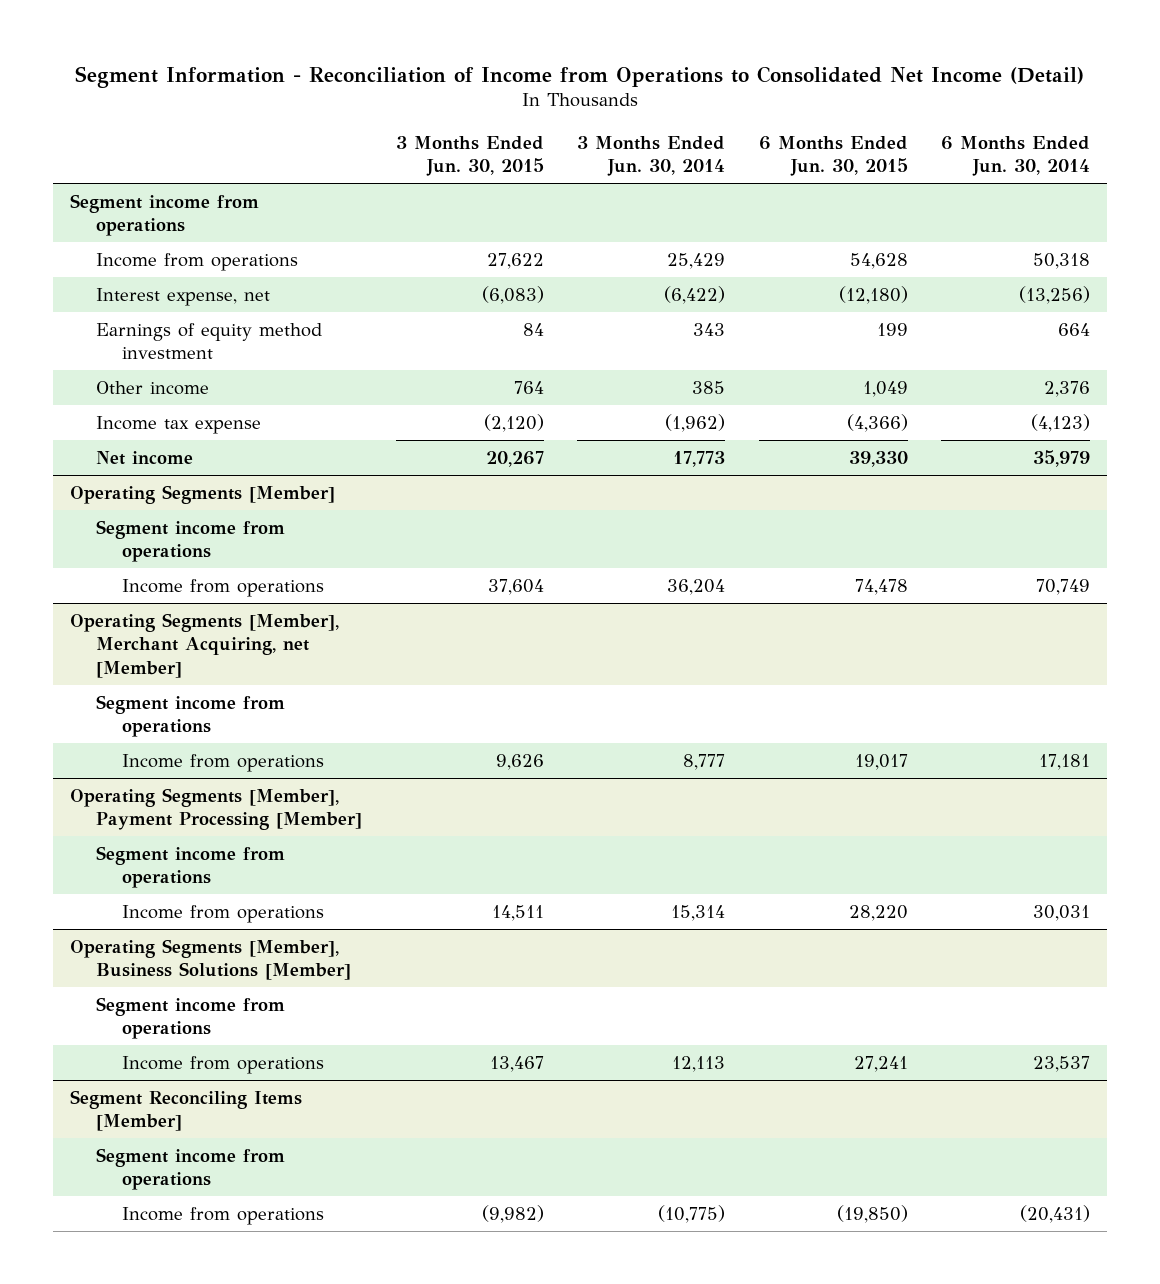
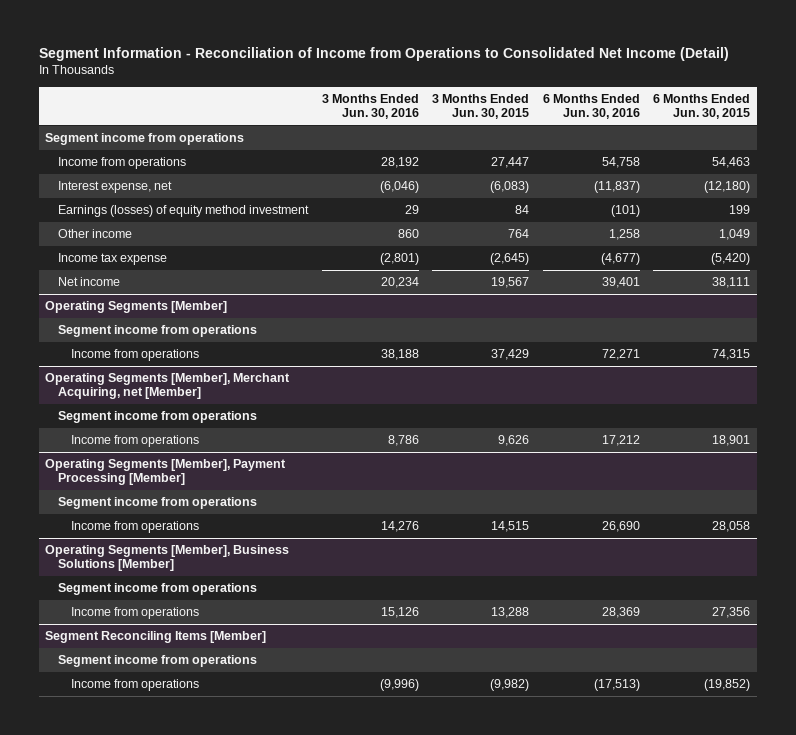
[577,135,726,177] 3 Months Ended Jun. 30, 2014 -> none
[941,135,1091,177] 6 Months Ended Jun. 30, 2014 -> none
none -> [321,93,419,120] 3 Months Ended Jun. 30, 2016
none -> [542,93,640,120] 6 Months Ended Jun. 30, 2016
[486,252,544,269] 27,622 -> [491,157,530,169] 27,447
[849,252,908,269] 54,628 -> [712,157,751,169] 54,463
[96,322,323,360] Earnings of equity method investment -> [57,205,309,218] Earnings (losses) of equity method investment
[483,413,544,432] (2,120) -> [490,253,530,266] (2,645)
[846,413,908,432] (4,366) -> [711,253,751,266] (5,420)
[485,450,544,467] 20,267 -> [491,277,530,289] 19,567
[848,450,908,467] 39,330 -> [712,277,751,289] 38,111
[487,578,544,595] 37,604 -> [491,349,530,361] 37,429
[854,578,908,595] 74,478 -> [712,349,751,361] 74,315
[854,753,908,770] 19,017 -> [712,435,751,447] 18,901
[491,904,544,921] 14,511 -> [491,521,530,533] 14,515
[848,904,908,921] 28,220 -> [712,521,751,533] 28,058
[489,1055,544,1072] 13,467 -> [491,607,530,619] 13,288
[853,1055,908,1072] 27,241 -> [712,607,751,619] 27,356
[836,1204,908,1223] (19,850) -> [704,679,751,692] (19,852)

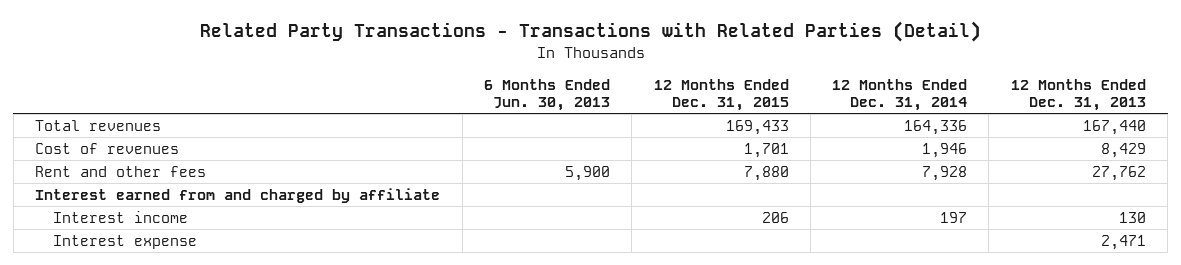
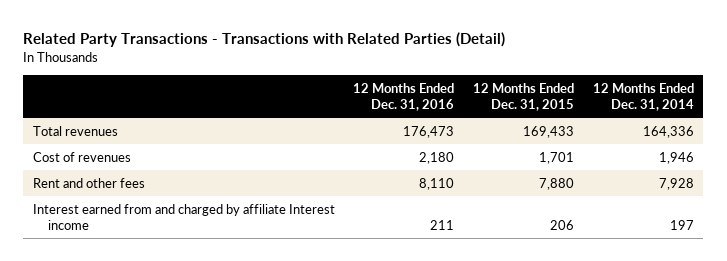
[483,78,610,112] 6 Months Ended Jun. 30, 2013 -> none
[1010,78,1146,112] 12 Months Ended Dec. 31, 2013 -> none
none -> [353,82,455,111] 12 Months Ended Dec. 31, 2016
[35,187,441,203] Interest earned from and charged by affiliate -> none
[53,234,198,249] Interest expense -> none
[53,210,189,223] Interest income -> [32,203,335,231] Interest earned from and charged by affiliate Interest income

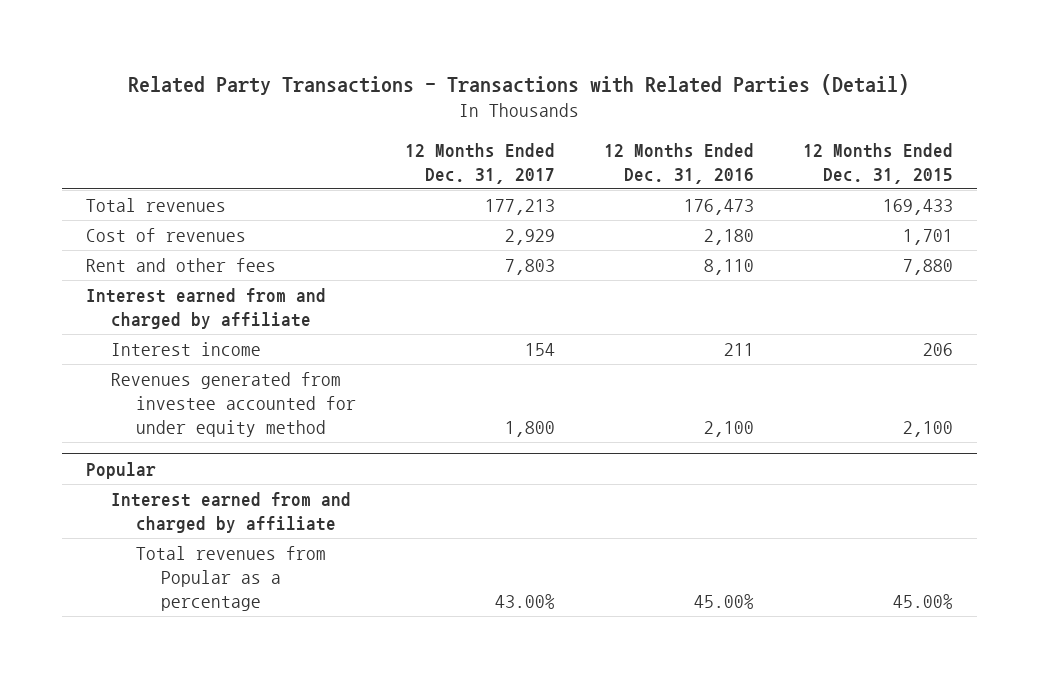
[592,82,694,111] 12 Months Ended Dec. 31, 2014 -> none
none -> [405,143,556,184] 12 Months Ended Dec. 31, 2017
none -> [86,288,327,329] Interest earned from and charged by affiliate
[32,203,335,231] Interest earned from and charged by affiliate Interest income -> [111,342,262,357] Interest income
none -> [111,372,357,437] Revenues generated from investee accounted for under equity method
none -> [86,462,157,480] Popular
none -> [111,492,352,533] Interest earned from and charged by affiliate
none -> [136,546,327,611] Total revenues from Popular as a percentage

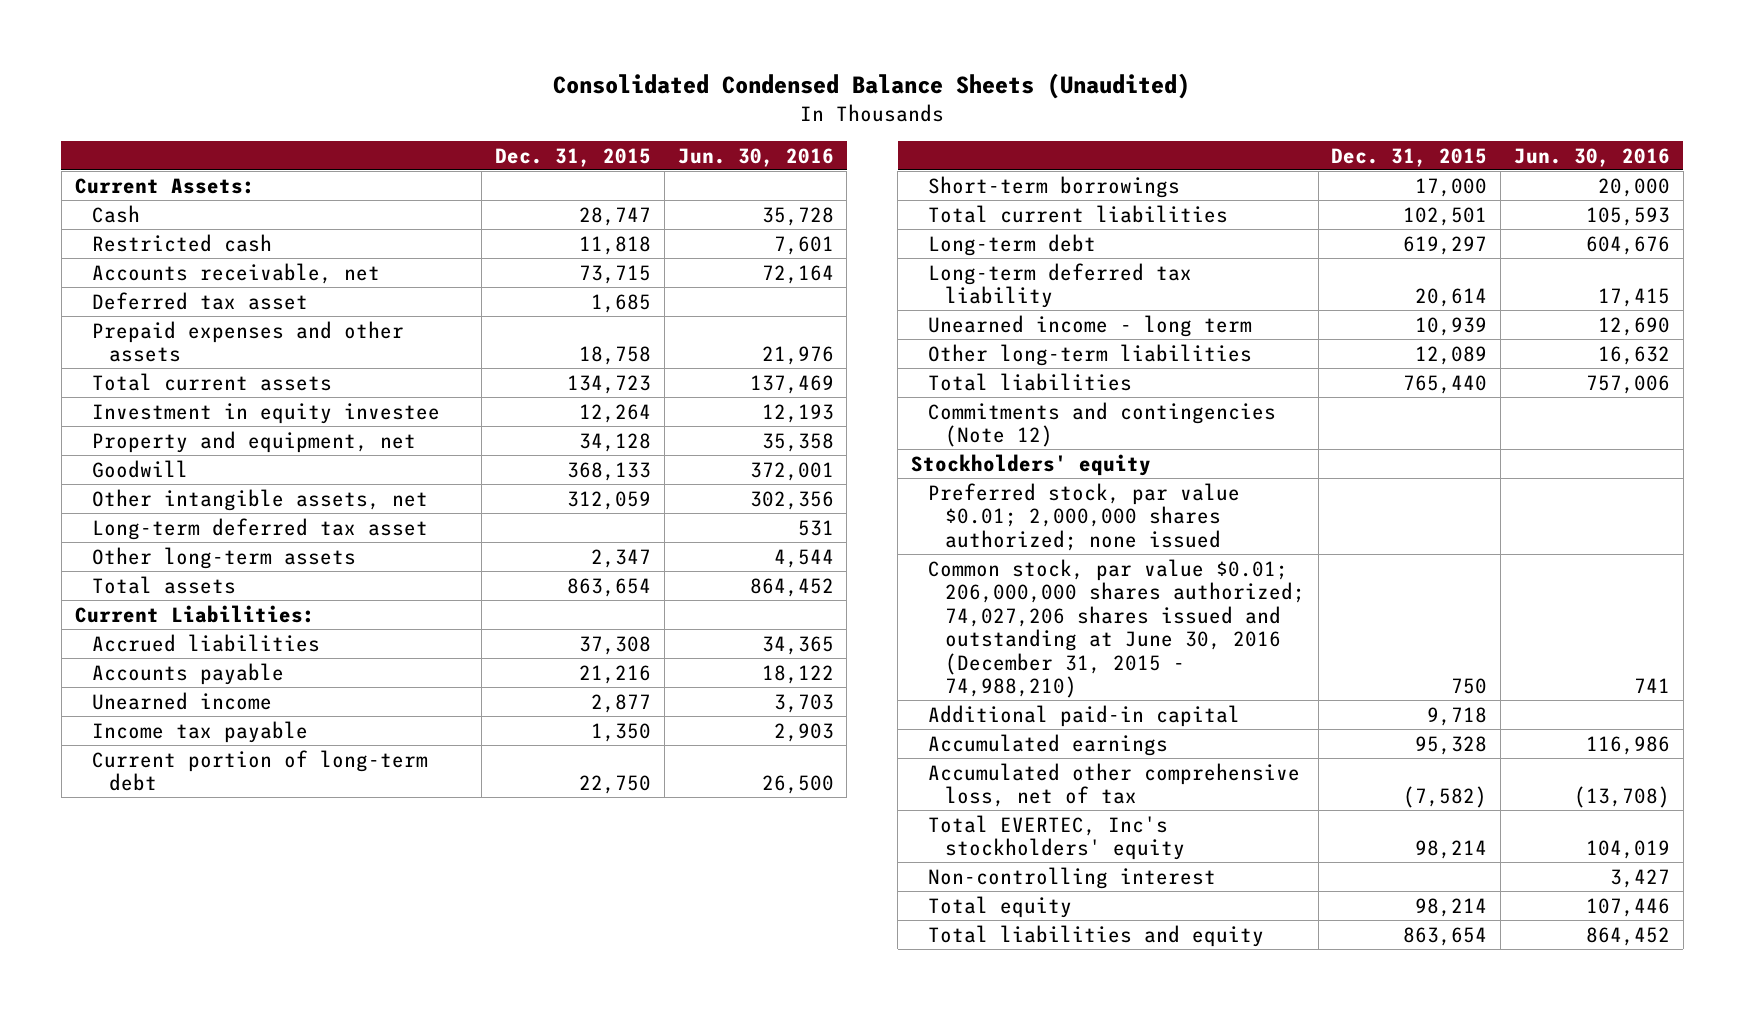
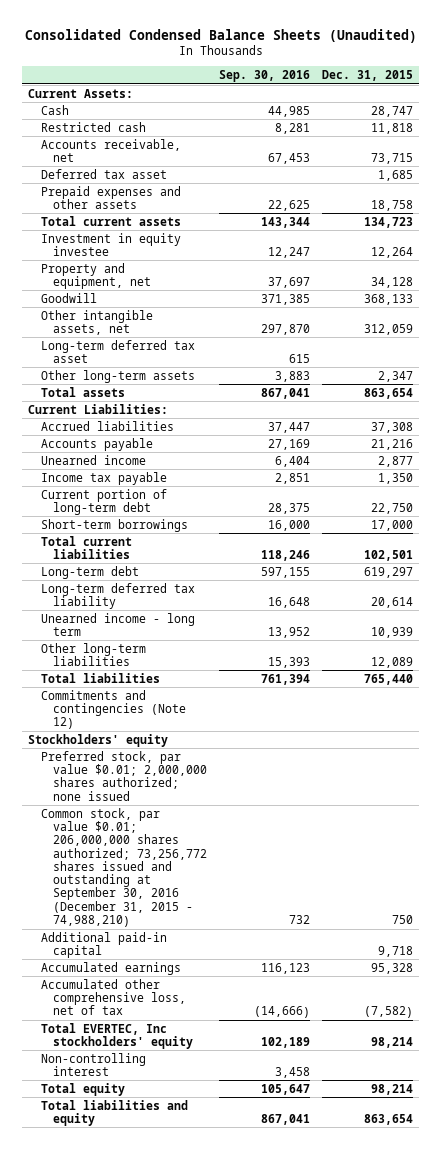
[677,147,834,167] Jun. 30, 2016 -> none
none -> [219,70,311,83] Sep. 30, 2016
[927,558,1305,699] Common stock, par value $0.01; 206,000,000 shares authorized; 74,027,206 shares issued and outstanding at June 30, 2016 (December 31, 2015 - 74,988,210) -> [40,807,208,928] Common stock, par value $0.01; 206,000,000 shares authorized; 73,256,772 shares issued and outstanding at September 30, 2016 (December 31, 2015 - 74,988,210)
[927,814,1185,861] Total EVERTEC, Inc's stockholders' equity -> [40,1022,194,1049] Total EVERTEC, Inc stockholders' equity

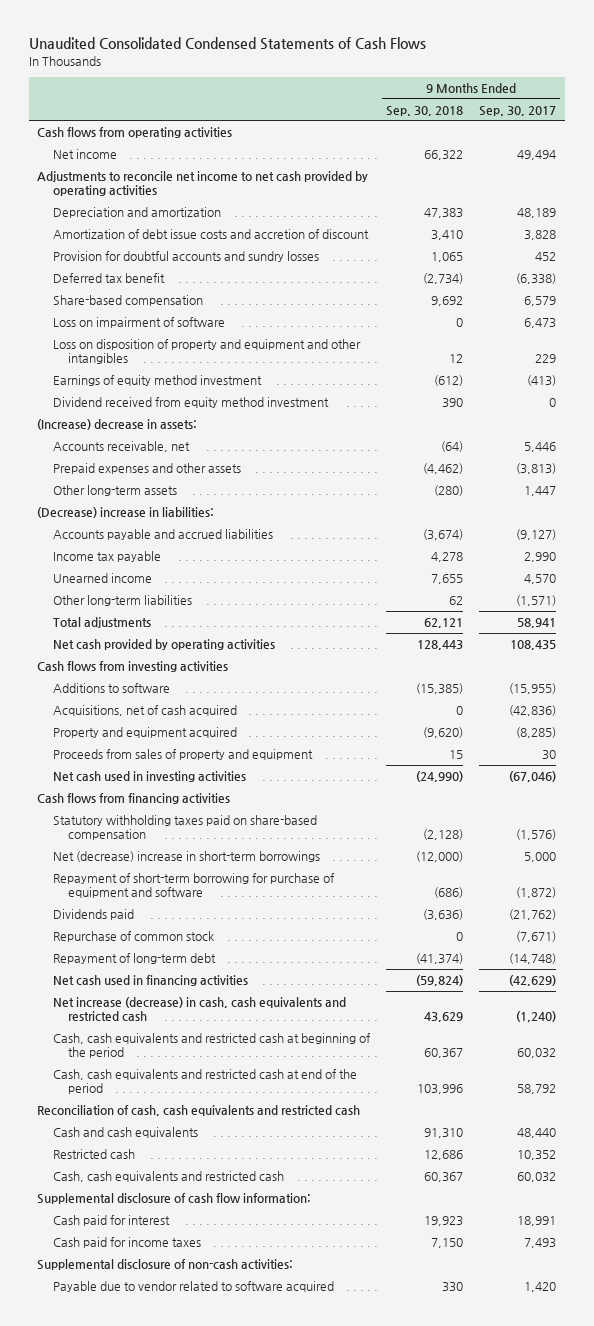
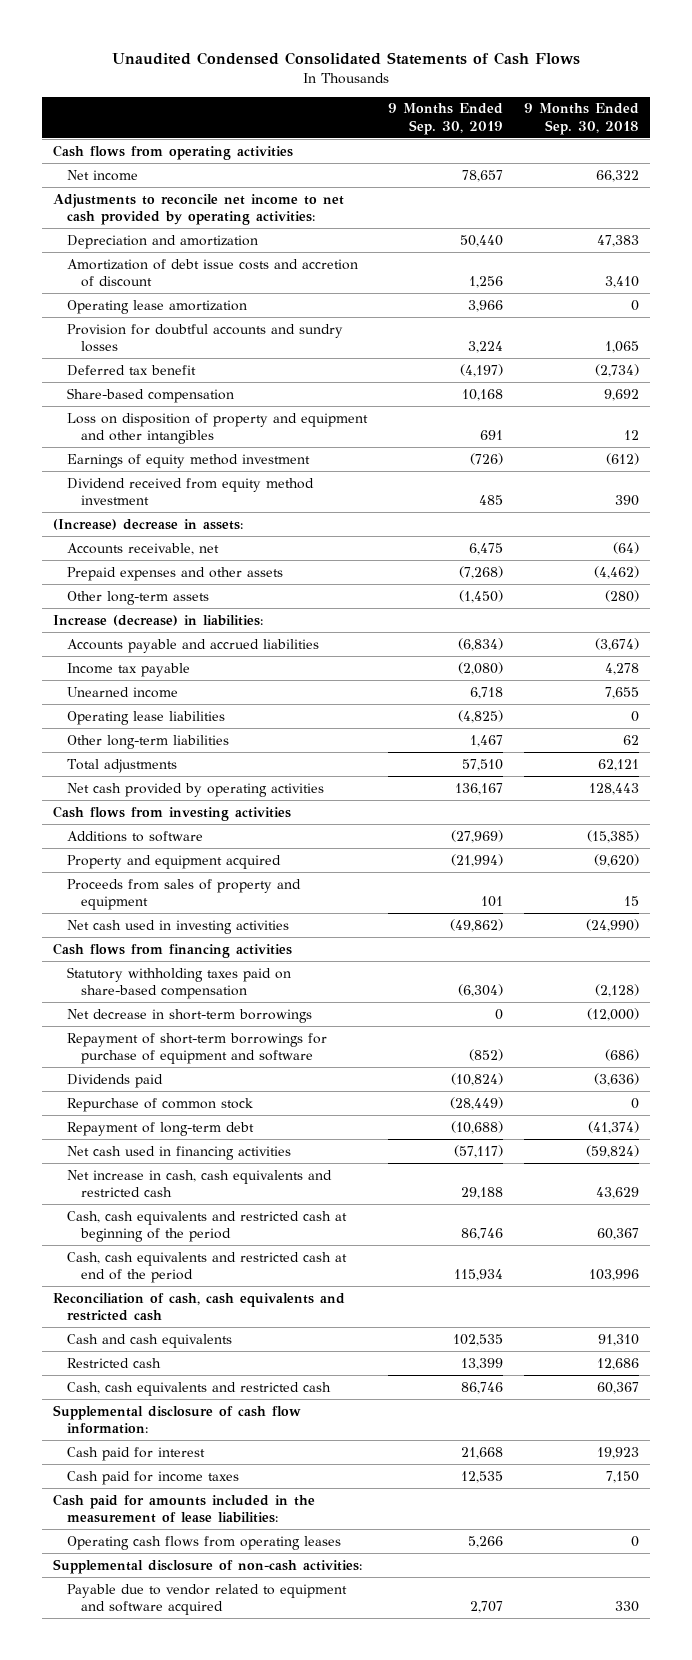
[29,37,427,51] Unaudited Consolidated Condensed Statements of Cash Flows -> [111,51,580,65] Unaudited Condensed Consolidated Statements of Cash Flows
[479,105,557,116] Sep. 30, 2017 -> none
none -> [388,103,504,135] 9 Months Ended Sep. 30, 2019
[37,171,369,197] Adjustments to reconcile net income to net cash provided by operating activities -> [52,193,344,226] Adjustments to reconcile net income to net cash provided by operating activities:
none -> [66,299,247,314] Operating lease amortization
[52,317,225,329] Loss on impairment of software -> none
[37,507,215,519] (Decrease) increase in liabilities: -> [52,614,263,626] Increase (decrease) in liabilities:
none -> [66,710,225,725] Operating lease liabilities
[52,705,237,717] Acquisitions, net of cash acquired -> none
[52,851,320,863] Net (decrease) increase in short-term borrowings -> [66,1008,312,1023] Net decrease in short-term borrowings
[52,873,335,899] Repayment of short-term borrowing for purchase of equipment and software -> [66,1032,327,1065] Repayment of short-term borrowings for purchase of equipment and software
[52,997,346,1022] Net increase (decrease) in cash, cash equivalents and restricted cash -> [66,1169,332,1198] Net increase in cash, cash equivalents and restricted cash
none -> [52,1493,315,1524] Cash paid for amounts included in the measurement of lease liabilities:
none -> [66,1535,341,1550] Operating cash flows from operating leases
[52,1281,334,1293] Payable due to vendor related to software acquired -> [66,1583,347,1616] Payable due to vendor related to equipment and software acquired

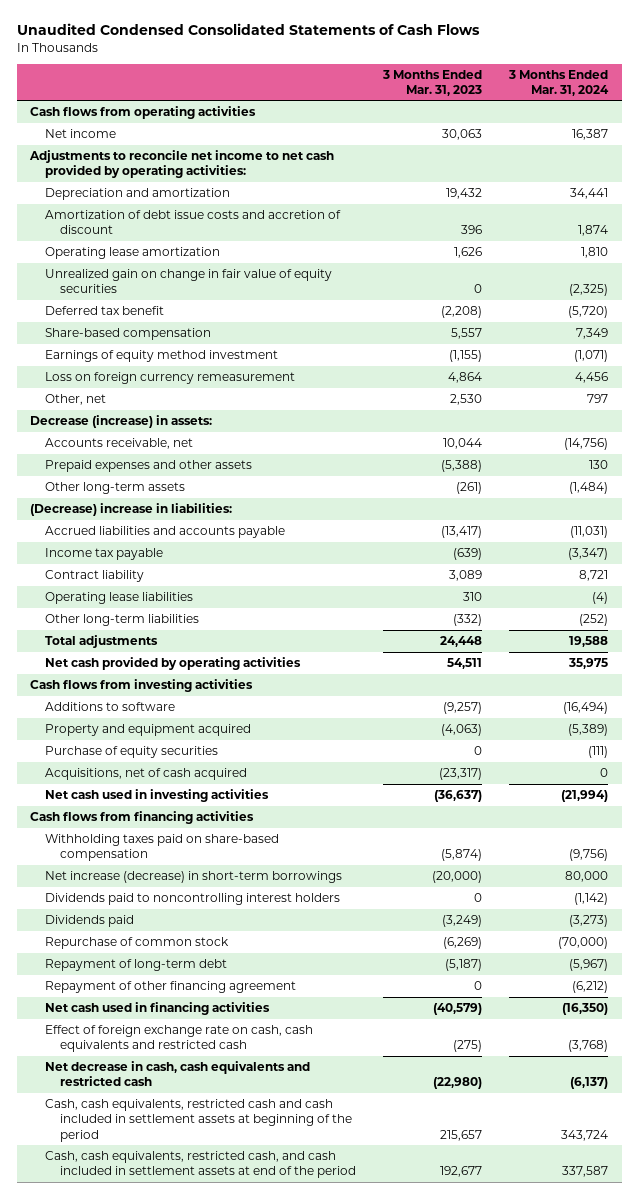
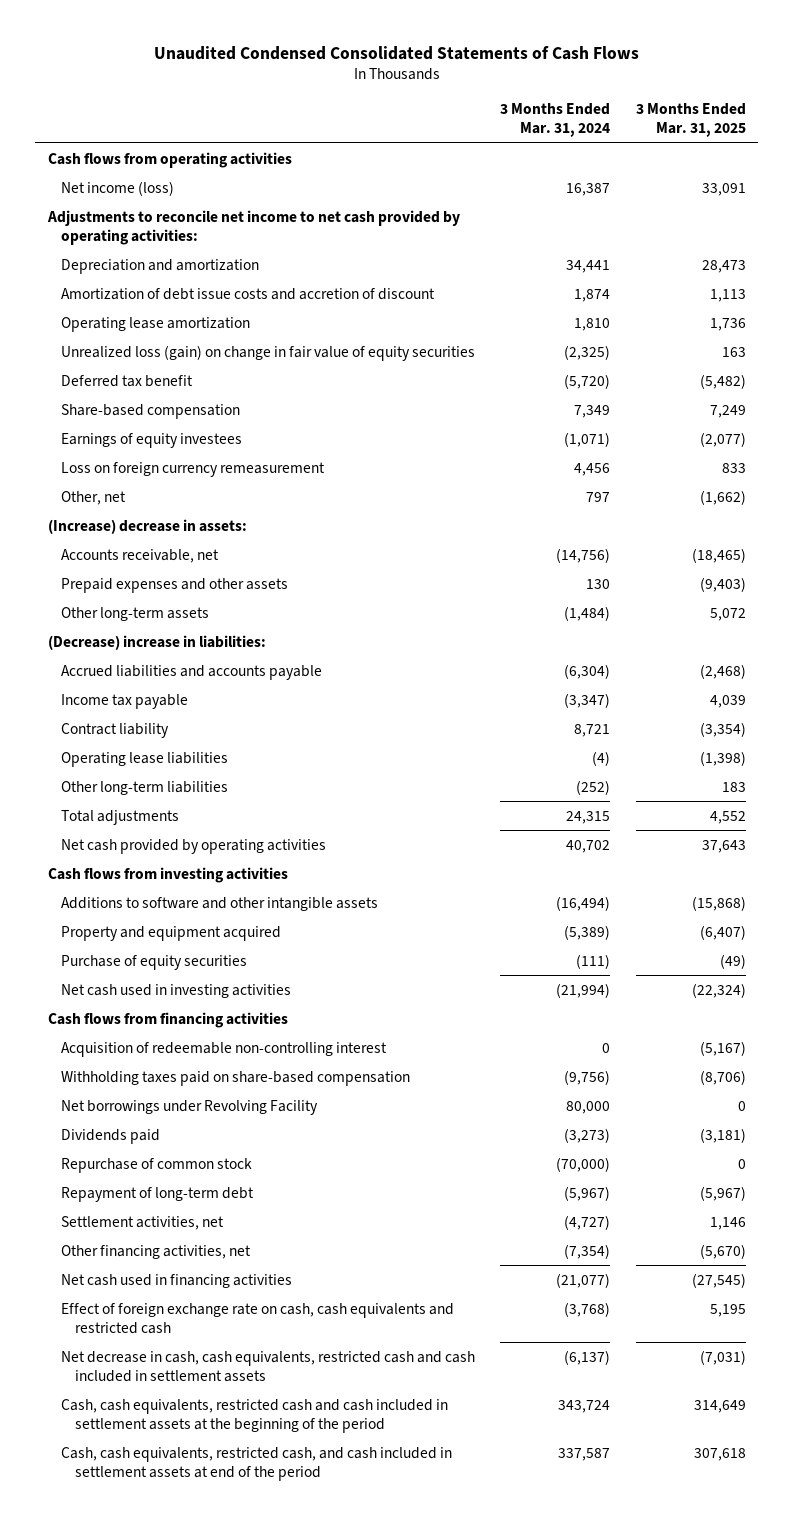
[382,69,483,96] 3 Months Ended Mar. 31, 2023 -> none
none -> [635,103,746,138] 3 Months Ended Mar. 31, 2025
[45,128,117,138] Net income -> [61,180,175,196] Net income (loss)
[45,268,333,294] Unrealized gain on change in fair value of equity securities -> [61,344,476,361] Unrealized loss (gain) on change in fair value of equity securities
[45,349,279,362] Earnings of equity method investment -> [61,432,243,448] Earnings of equity investees
[30,414,213,428] Decrease (increase) in assets: -> [47,518,247,534] (Increase) decrease in assets:
[570,525,609,538] (11,031) -> [564,663,611,679] (6,304)
[569,635,609,647] 19,588 -> [566,810,611,824] 24,315
[568,657,609,669] 35,975 -> [566,839,611,853] 40,702
[45,701,176,711] Additions to software -> [61,896,379,911] Additions to software and other intangible assets
[45,767,248,780] Acquisitions, net of cash acquired -> none
none -> [61,1041,388,1057] Acquisition of redeemable non-controlling interest
[45,870,343,883] Net increase (decrease) in short-term borrowings -> none
[45,892,341,905] Dividends paid to noncontrolling interest holders -> none
none -> [61,1099,319,1115] Net borrowings under Revolving Facility
[45,980,297,993] Repayment of other financing agreement -> none
none -> [61,1215,225,1230] Settlement activities, net
none -> [61,1244,252,1259] Other financing activities, net
[562,1002,609,1015] (16,350) -> [556,1272,611,1288] (21,077)
[45,1060,311,1087] Net decrease in cash, cash equivalents and restricted cash -> [61,1350,476,1382] Net decrease in cash, cash equivalents, restricted cash and cash included in settlement assets
[45,1098,352,1142] Cash, cash equivalents, restricted cash and cash included in settlement assets at beginning of the period -> [61,1398,449,1433] Cash, cash equivalents, restricted cash and cash included in settlement assets at the beginning of the period

